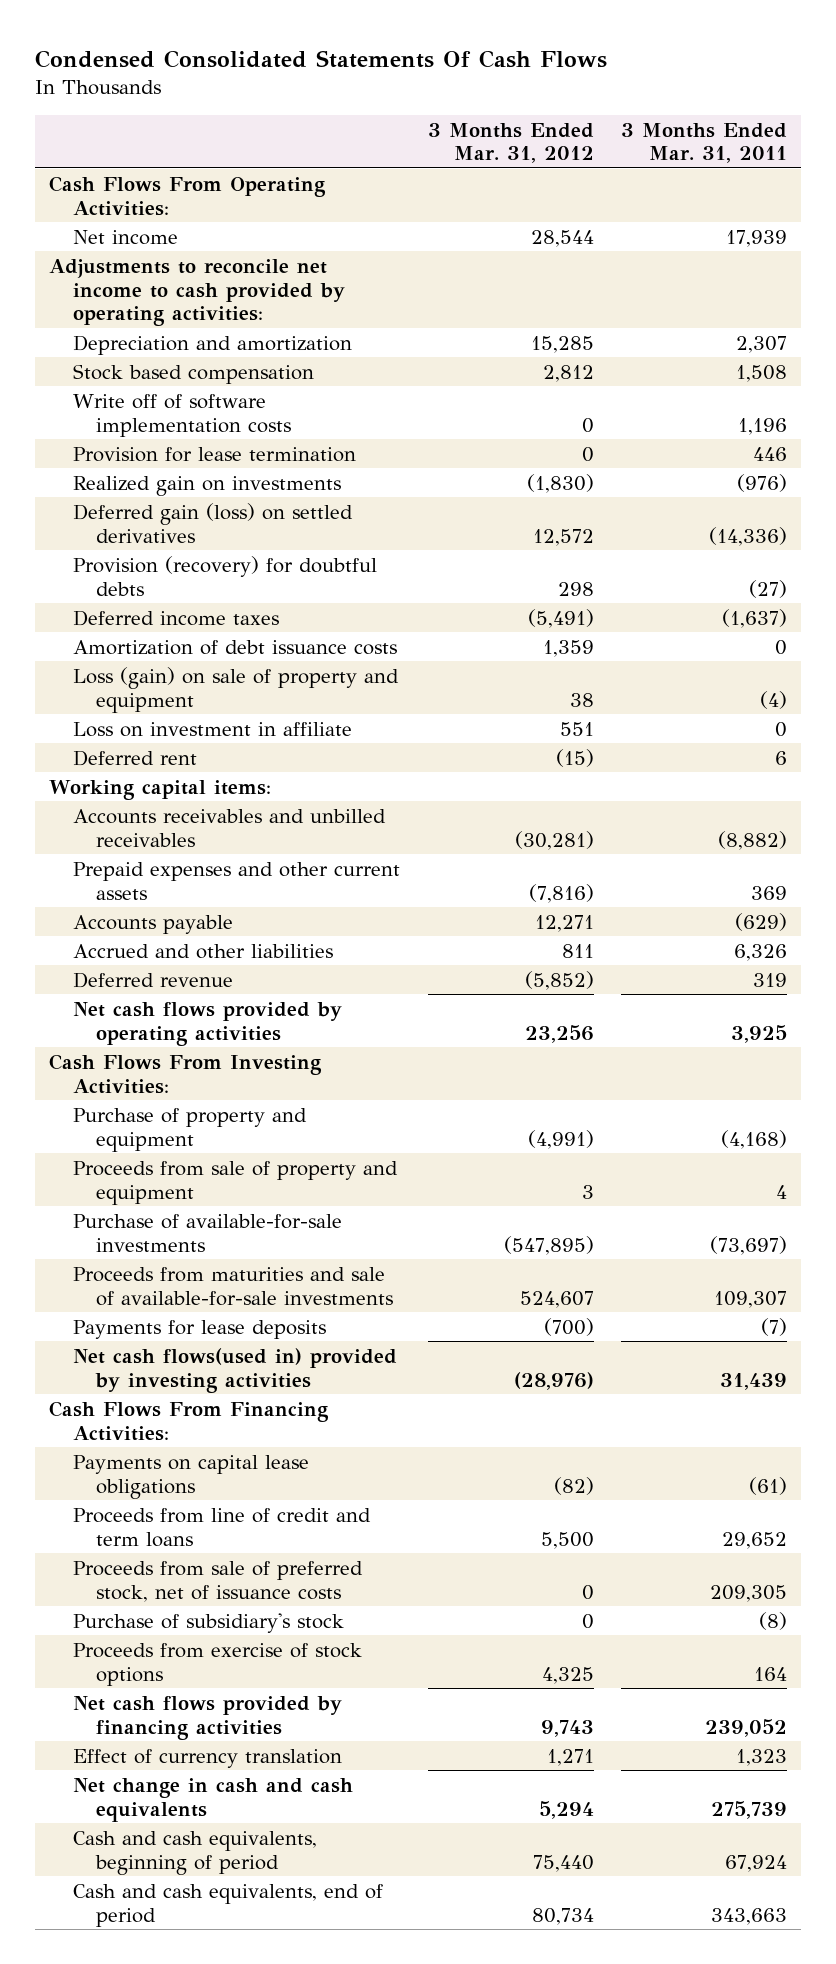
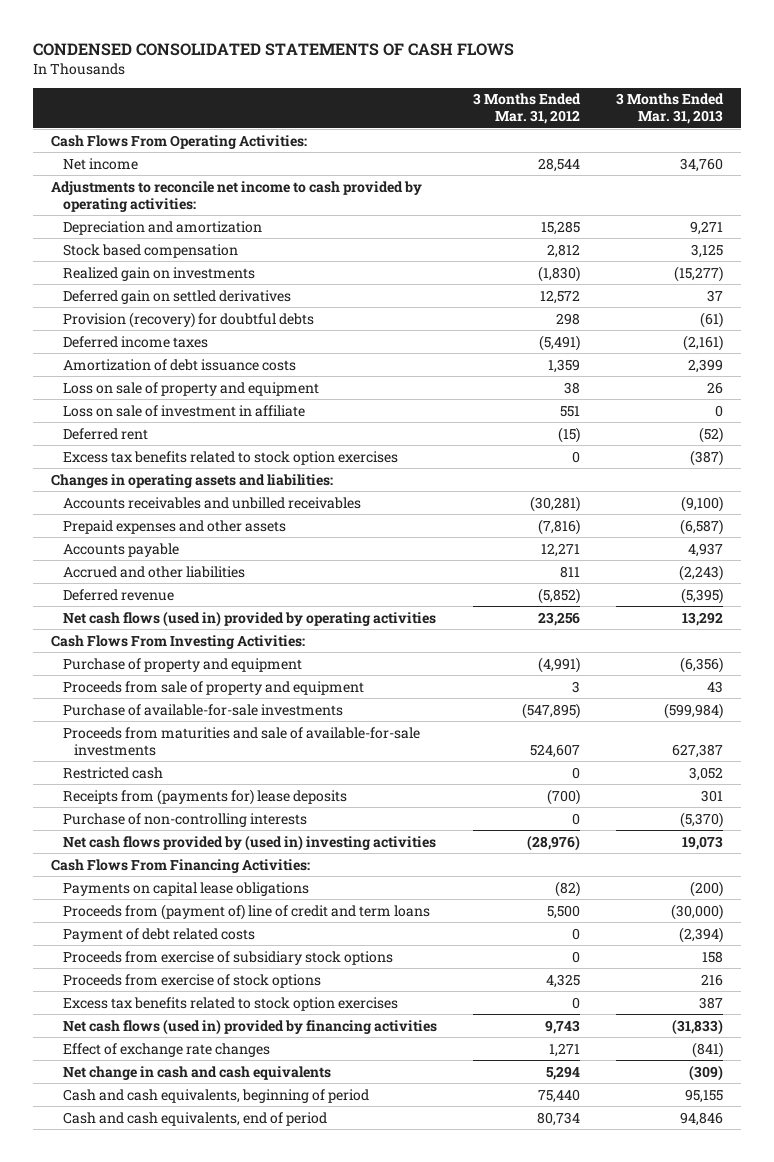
[35,49,608,68] Condensed Consolidated Statements Of Cash Flows -> [33,42,515,56] CONDENSED CONSOLIDATED STATEMENTS OF CASH FLOWS
[621,122,788,164] 3 Months Ended Mar. 31, 2011 -> none
none -> [615,93,724,125] 3 Months Ended Mar. 31, 2013
[72,393,292,437] Write off of software implementation costs -> none
[72,446,356,462] Provision for lease termination -> none
[72,502,353,543] Deferred gain (loss) on settled derivatives -> [62,289,291,304] Deferred gain on settled derivatives
[72,666,399,713] Loss (gain) on sale of property and equipment -> [62,381,319,396] Loss on sale of property and equipment
[72,721,352,737] Loss on investment in affiliate -> [62,404,305,417] Loss on sale of investment in affiliate
none -> [62,450,398,465] Excess tax benefits related to stock option exercises
[49,779,272,800] Working capital items: -> [51,473,334,488] Changes in operating assets and liabilities:
[72,861,400,900] Prepaid expenses and other current assets -> [62,519,286,534] Prepaid expenses and other assets
[72,1001,342,1046] Net cash flows provided by operating activities -> [62,610,436,627] Net cash flows (used in) provided by operating activities
none -> [62,766,163,779] Restricted cash
[72,1319,326,1339] Payments for lease deposits -> [62,788,347,805] Receipts from (payments for) lease deposits
none -> [62,812,307,827] Purchase of non-controlling interests
[72,1347,397,1393] Net cash flows(used in) provided by investing activities -> [62,834,436,851] Net cash flows provided by (used in) investing activities
[72,1560,363,1602] Proceeds from sale of preferred stock, net of issuance costs -> none
[72,1612,344,1633] Purchase of subsidiary's stock -> none
[72,1507,371,1547] Proceeds from line of credit and term loans -> [62,903,430,920] Proceeds from (payment of) line of credit and term loans
none -> [62,927,255,942] Payment of debt related costs
none -> [62,950,393,965] Proceeds from exercise of subsidiary stock options
none -> [62,996,398,1011] Excess tax benefits related to stock option exercises
[72,1695,342,1740] Net cash flows provided by financing activities -> [62,1018,437,1035] Net cash flows (used in) provided by financing activities
[72,1748,342,1768] Effect of currency translation -> [62,1042,270,1057] Effect of exchange rate changes

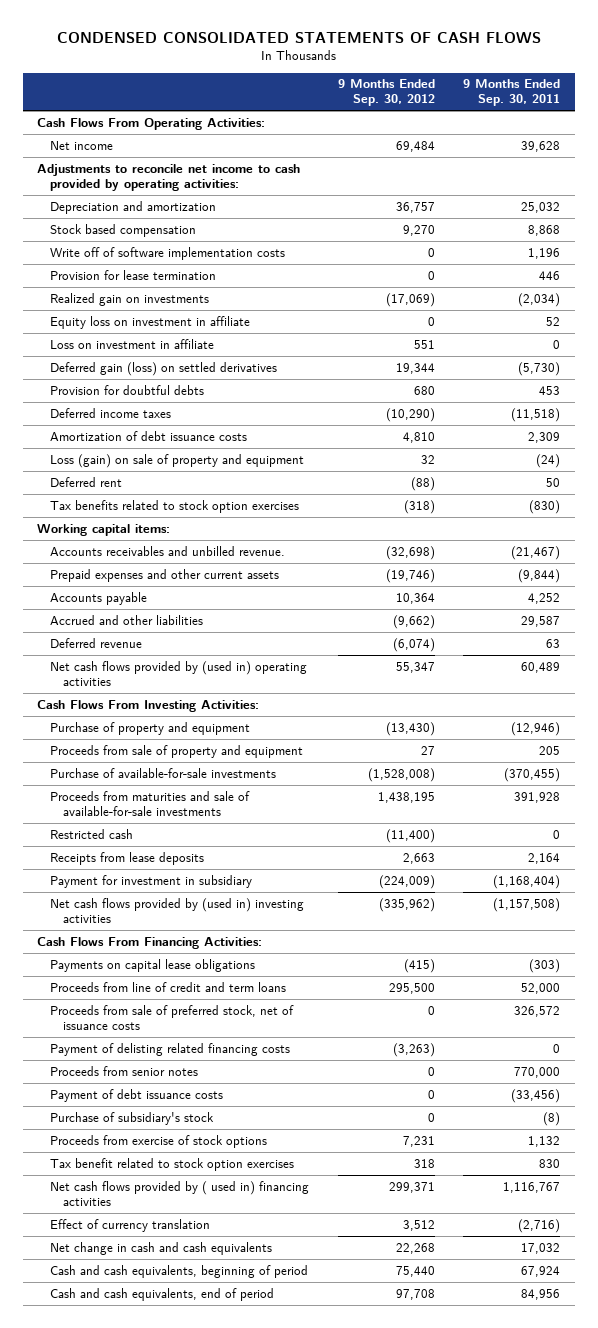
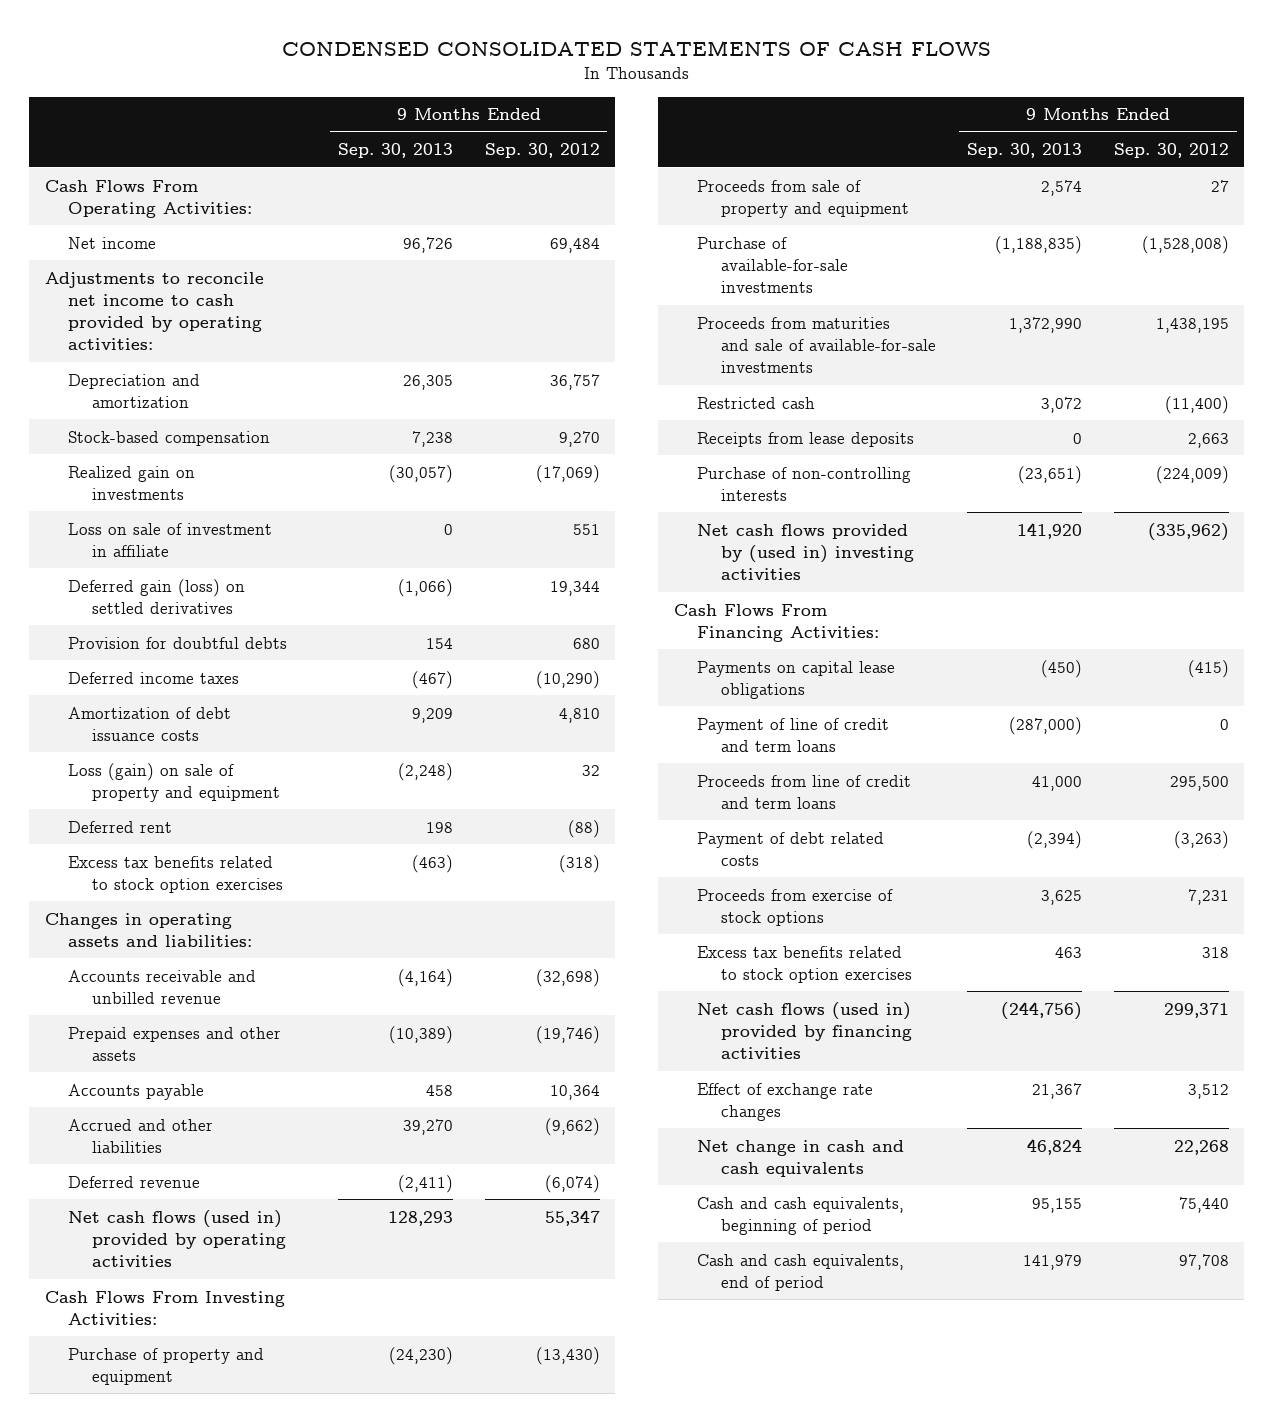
[463,79,561,107] 9 Months Ended Sep. 30, 2011 -> none
none -> [338,143,454,159] Sep. 30, 2013
[50,246,286,260] Write off of software implementation costs -> none
[50,269,217,280] Provision for lease termination -> none
[50,223,197,237] Stock based compensation -> [68,430,271,446] Stock-based compensation
[50,315,251,329] Equity loss on investment in affiliate -> none
[50,338,215,349] Loss on investment in affiliate -> [68,522,273,557] Loss on sale of investment in affiliate
[50,499,300,513] Tax benefits related to stock option exercises -> [68,855,283,893] Excess tax benefits related to stock option exercises
[37,523,171,536] Working capital items: -> [45,912,253,947] Changes in operating assets and liabilities:
[50,545,286,556] Accounts receivables and unbilled revenue. -> [68,969,257,1004] Accounts receivable and unbilled revenue
[50,568,280,582] Prepaid expenses and other current assets -> [68,1026,282,1061] Prepaid expenses and other assets
[50,660,308,686] Net cash flows provided by (used in) operating activities -> [68,1209,286,1268] Net cash flows (used in) provided by operating activities
[50,874,253,888] Payment for investment in subsidiary -> [697,466,912,501] Purchase of non-controlling interests
none -> [697,717,890,752] Payment of line of credit and term loans
[50,1004,295,1030] Proceeds from sale of preferred stock, net of issuance costs -> none
[50,1042,291,1056] Payment of delisting related financing costs -> none
[50,1065,199,1076] Proceeds from senior notes -> none
[50,1111,215,1125] Purchase of subsidiary's stock -> none
[50,1088,224,1102] Payment of debt issuance costs -> [697,831,885,866] Payment of debt related costs
[427,1089,435,1099] 0 -> [1173,830,1229,849] (3,263)
[50,1157,295,1171] Tax benefit related to stock option exercises -> [697,945,912,983] Excess tax benefits related to stock option exercises
[50,1180,310,1206] Net cash flows provided by ( used in) financing activities -> [697,1001,912,1060] Net cash flows (used in) provided by financing activities
[50,1218,211,1232] Effect of currency translation -> [697,1082,874,1121] Effect of exchange rate changes

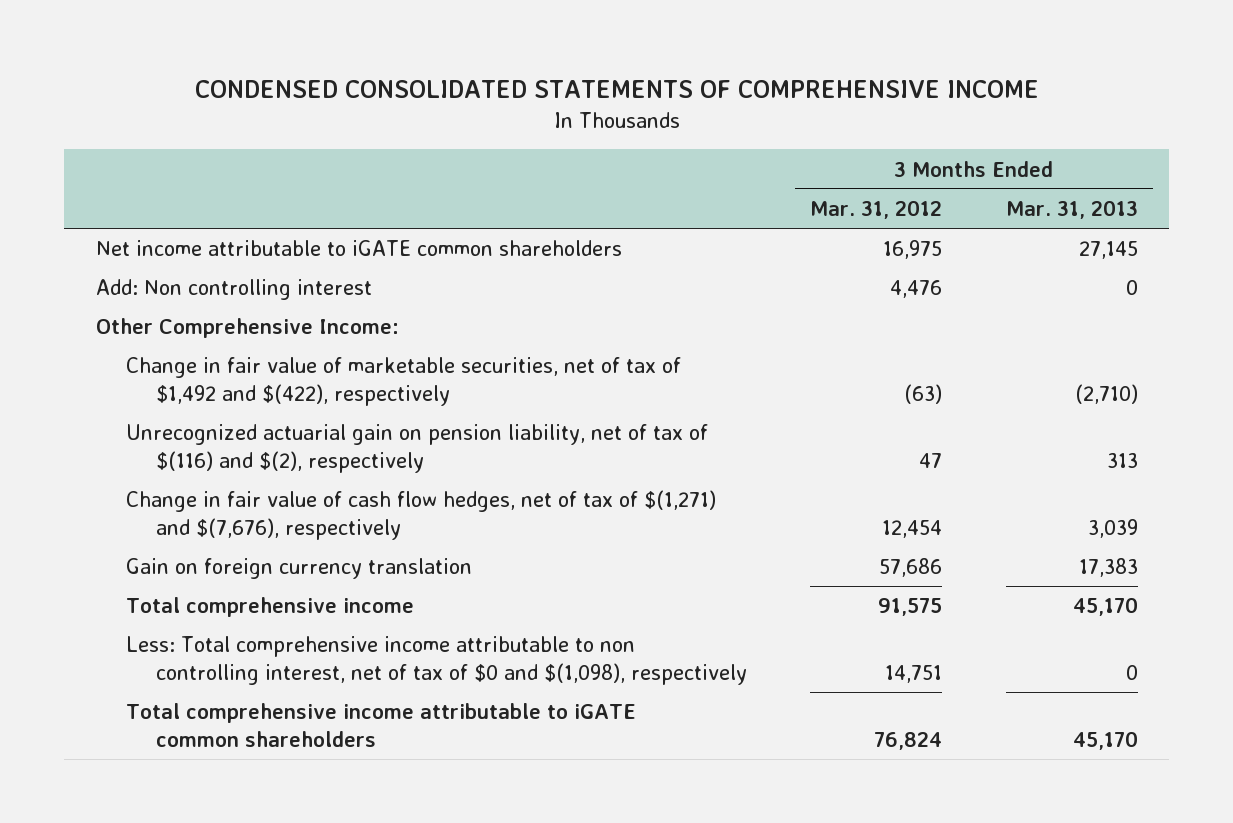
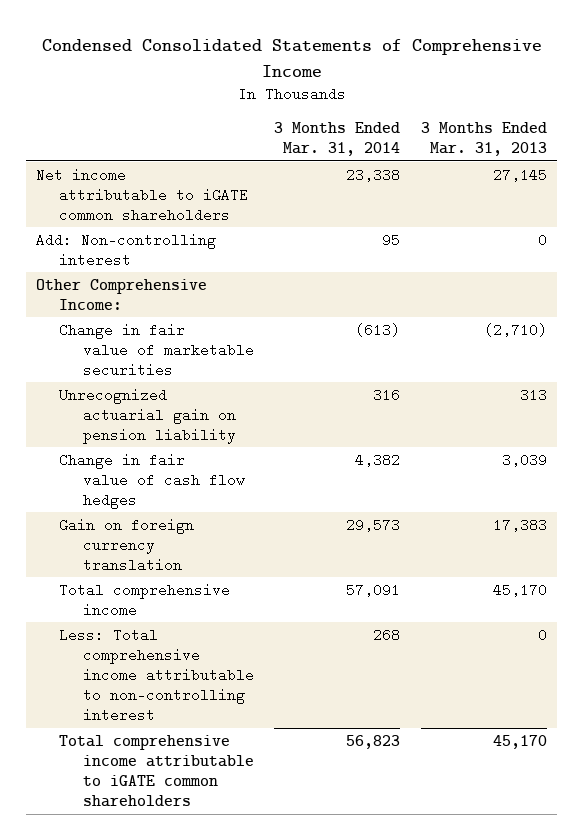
[194,80,1039,99] CONDENSED CONSOLIDATED STATEMENTS OF COMPREHENSIVE INCOME -> [41,39,542,77] Condensed Consolidated Statements of Comprehensive Income
[810,199,943,219] Mar. 31, 2012 -> none
none -> [274,121,401,157] 3 Months Ended Mar. 31, 2014
[95,279,372,301] Add: Non controlling interest -> [36,232,217,267] Add: Non-controlling interest
[126,357,682,406] Change in fair value of marketable securities, net of tax of $1,492 and $(422), respectively -> [59,322,254,377] Change in fair value of marketable securities
[126,424,709,473] Unrecognized actuarial gain on pension liability, net of tax of $(116) and $(2), respectively -> [59,387,236,444] Unrecognized actuarial gain on pension liability
[126,490,717,540] Change in fair value of cash flow hedges, net of tax of $(1,271) and $(7,676), respectively -> [59,452,245,509] Change in fair value of cash flow hedges
[126,636,748,685] Less: Total comprehensive income attributable to non controlling interest, net of tax of $0 and $(1,098), respectively -> [59,627,254,723] Less: Total comprehensive income attributable to non-controlling interest

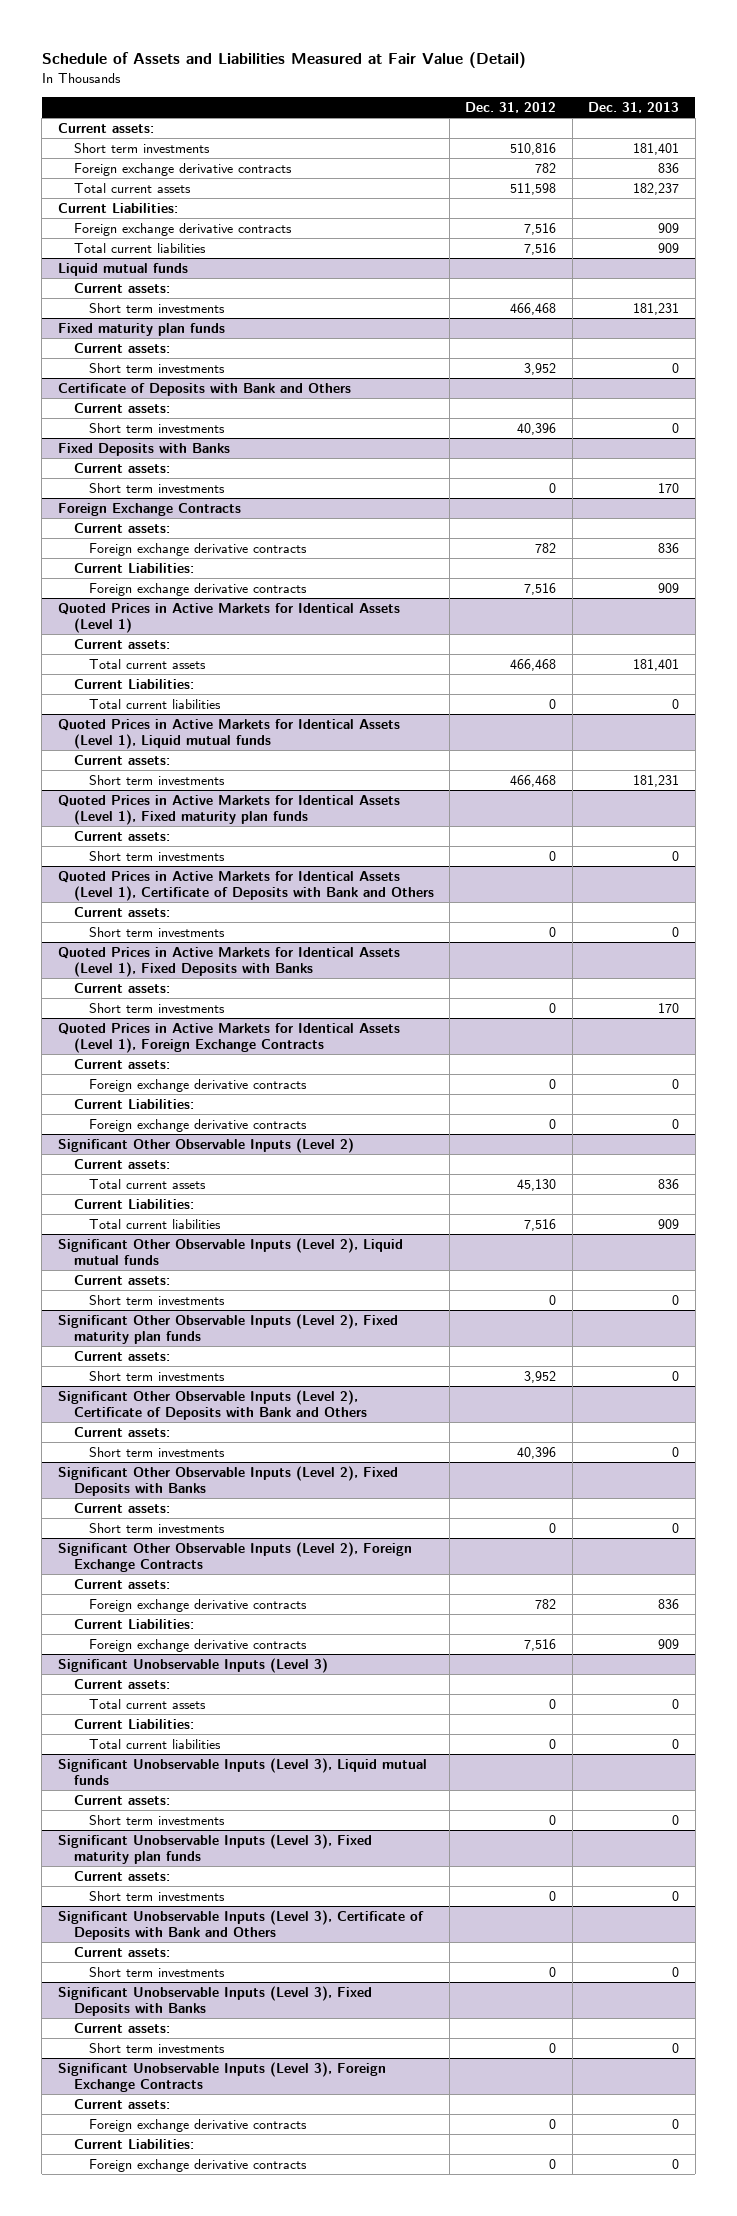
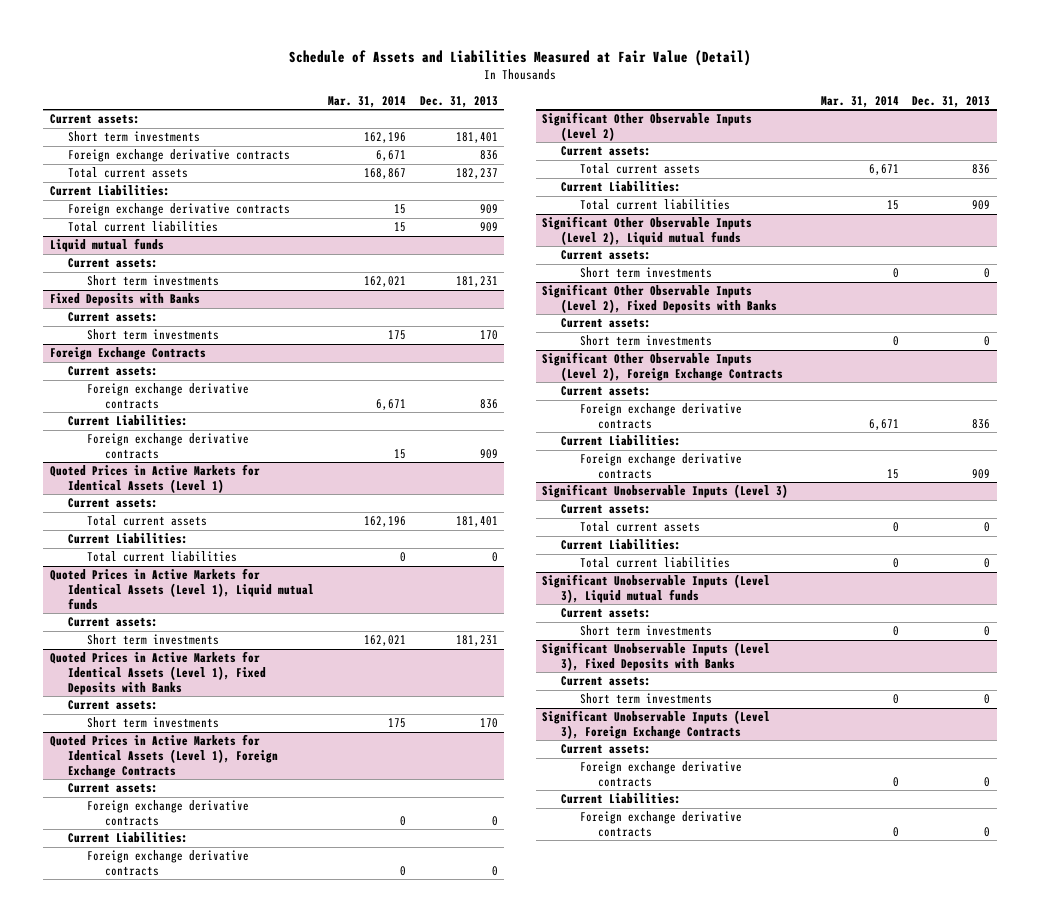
[465,102,557,114] Dec. 31, 2012 -> none
none -> [327,95,406,108] Mar. 31, 2014
[57,323,225,337] Fixed maturity plan funds -> none
[73,343,170,354] Current assets: -> none
[89,363,226,374] Short term investments -> none
[57,383,351,397] Certificate of Deposits with Bank and Others -> none
[73,403,170,414] Current assets: -> none
[89,423,226,434] Short term investments -> none
[57,795,400,826] Quoted Prices in Active Markets for Identical Assets (Level 1), Fixed maturity plan funds -> none
[73,831,170,842] Current assets: -> none
[89,851,226,862] Short term investments -> none
[57,871,434,902] Quoted Prices in Active Markets for Identical Assets (Level 1), Certificate of Deposits with Bank and Others -> none
[73,907,170,918] Current assets: -> none
[89,927,226,938] Short term investments -> none
[57,1314,398,1345] Significant Other Observable Inputs (Level 2), Fixed maturity plan funds -> none
[73,1351,170,1362] Current assets: -> none
[89,1371,226,1382] Short term investments -> none
[57,1390,367,1421] Significant Other Observable Inputs (Level 2), Certificate of Deposits with Bank and Others -> none
[73,1427,170,1438] Current assets: -> none
[89,1447,226,1458] Short term investments -> none
[57,1834,372,1865] Significant Unobservable Inputs (Level 3), Fixed maturity plan funds -> none
[73,1871,170,1882] Current assets: -> none
[89,1891,226,1902] Short term investments -> none
[57,1910,424,1941] Significant Unobservable Inputs (Level 3), Certificate of Deposits with Bank and Others -> none
[73,1947,170,1958] Current assets: -> none
[89,1967,226,1978] Short term investments -> none

